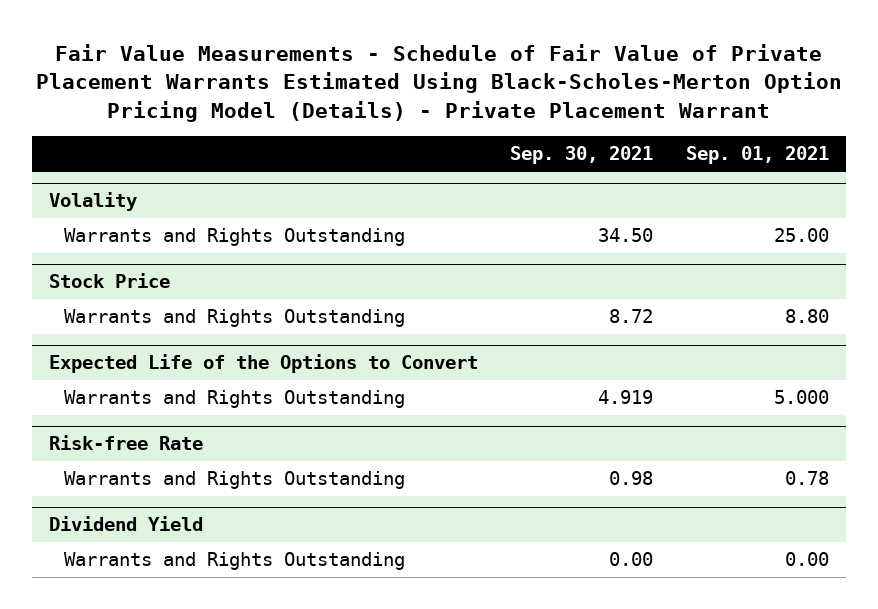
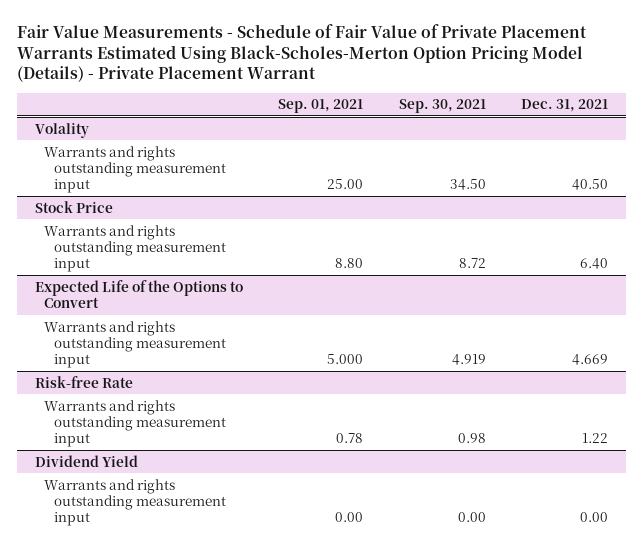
none -> [521,99,609,113] Dec. 31, 2021
[63,228,405,247] Warrants and Rights Outstanding -> [44,145,226,194] Warrants and rights outstanding measurement input
[63,309,405,328] Warrants and Rights Outstanding -> [44,224,226,273] Warrants and rights outstanding measurement input
[63,390,405,409] Warrants and Rights Outstanding -> [44,320,226,369] Warrants and rights outstanding measurement input
[63,471,405,490] Warrants and Rights Outstanding -> [44,399,226,448] Warrants and rights outstanding measurement input
[63,552,405,571] Warrants and Rights Outstanding -> [44,478,226,527] Warrants and rights outstanding measurement input

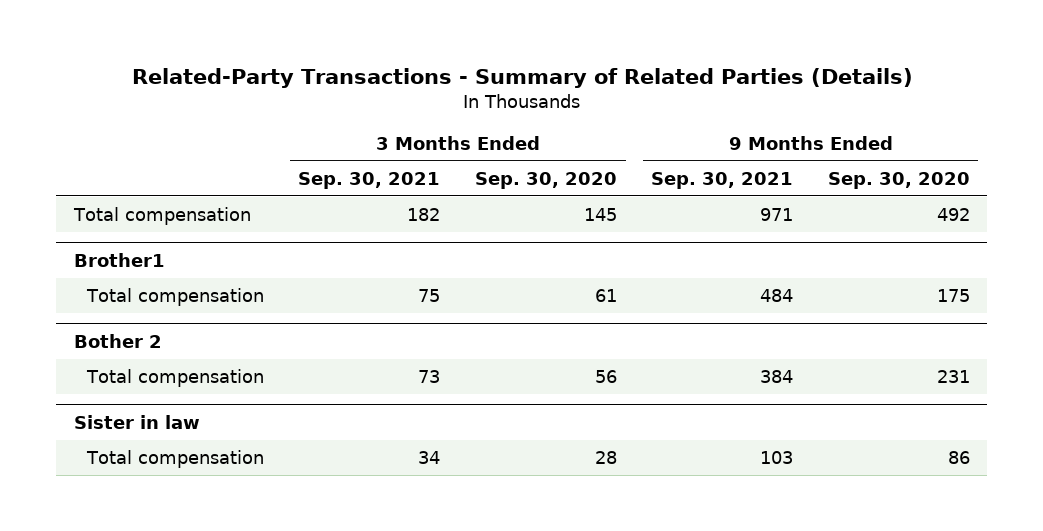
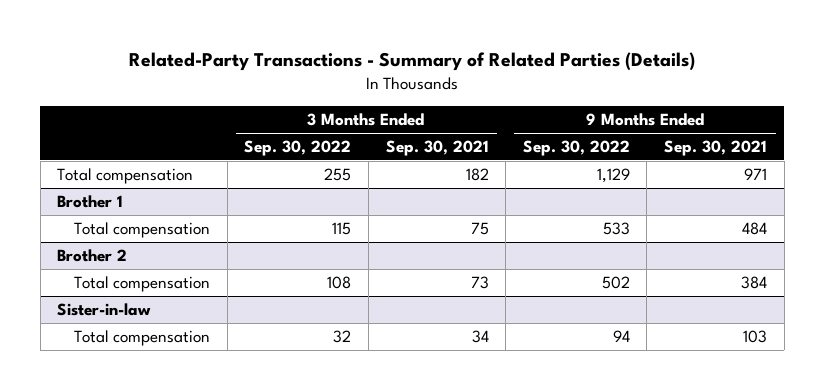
[474,171,617,189] Sep. 30, 2020 -> none
[827,171,970,189] Sep. 30, 2020 -> none
none -> [244,140,352,157] Sep. 30, 2022
none -> [522,140,630,157] Sep. 30, 2022
[73,252,165,267] Brother1 -> [57,194,124,208] Brother 1
[73,333,162,348] Bother 2 -> [57,248,128,262] Brother 2
[73,414,200,429] Sister in law -> [57,302,152,316] Sister-in-law

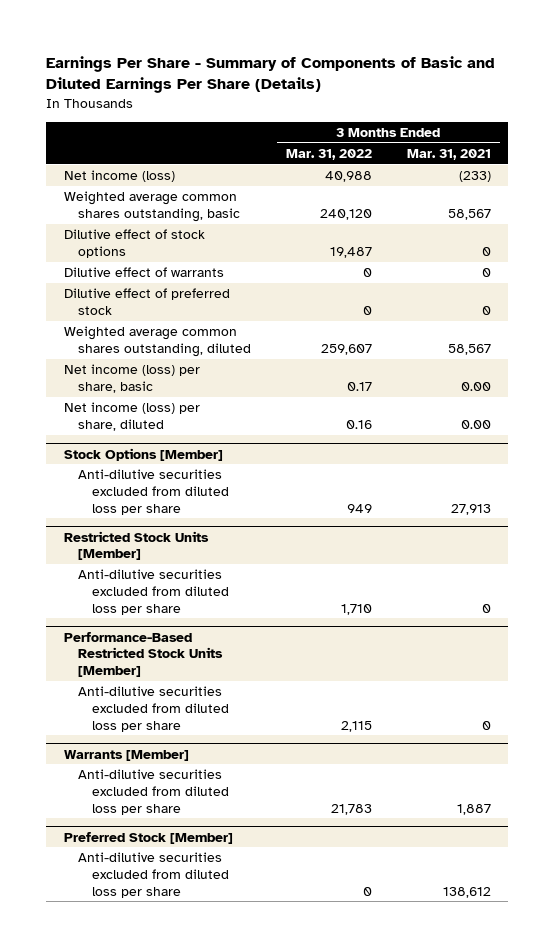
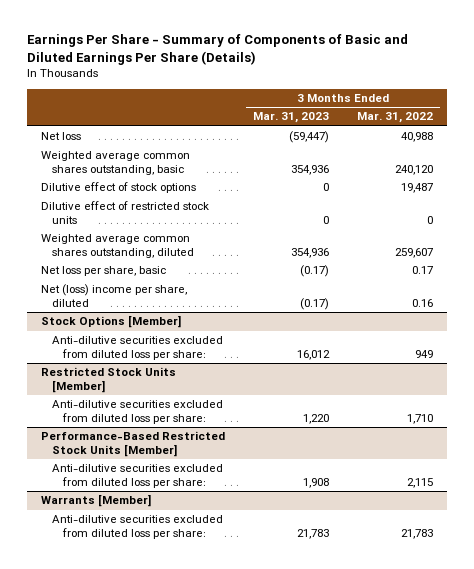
[406,149,491,161] Mar. 31, 2021 -> none
none -> [253,112,330,124] Mar. 31, 2023
[63,170,175,183] Net income (loss) -> [40,132,81,141] Net loss
[63,267,224,278] Dilutive effect of warrants -> none
[63,288,230,315] Dilutive effect of preferred stock -> [40,201,209,225] Dilutive effect of restricted stock units
[63,364,200,393] Net income (loss) per share, basic -> [40,266,166,277] Net loss per share, basic
[63,402,200,431] Net income (loss) per share, diluted -> [40,284,187,308] Net (loss) income per share, diluted
[78,469,230,515] Anti-dilutive securities excluded from diluted loss per share -> [51,336,223,361] Anti-dilutive securities excluded from diluted loss per share:
[78,569,230,615] Anti-dilutive securities excluded from diluted loss per share -> [51,400,223,425] Anti-dilutive securities excluded from diluted loss per share:
[78,686,230,732] Anti-dilutive securities excluded from diluted loss per share -> [51,464,223,489] Anti-dilutive securities excluded from diluted loss per share:
[63,831,233,844] Preferred Stock [Member] -> none
[78,852,230,898] Anti-dilutive securities excluded from diluted loss per share -> none
[78,769,230,815] Anti-dilutive securities excluded from diluted loss per share -> [51,515,223,540] Anti-dilutive securities excluded from diluted loss per share:

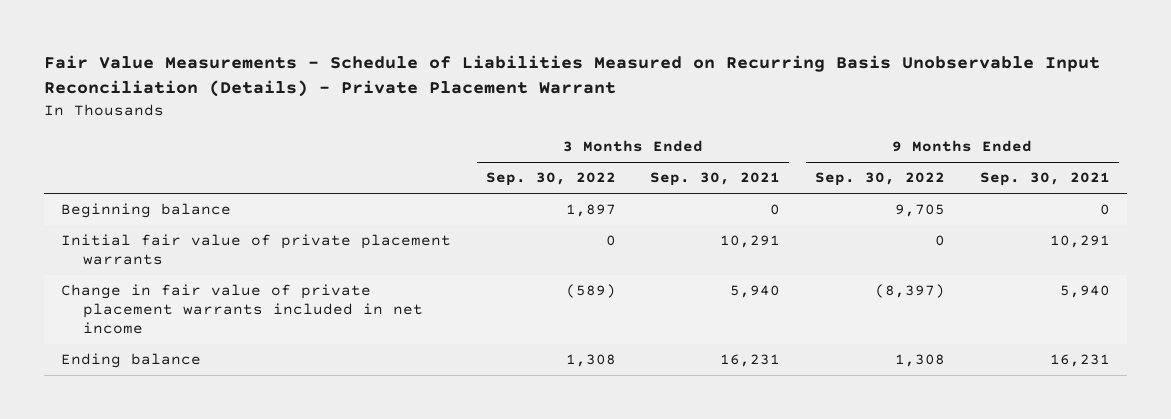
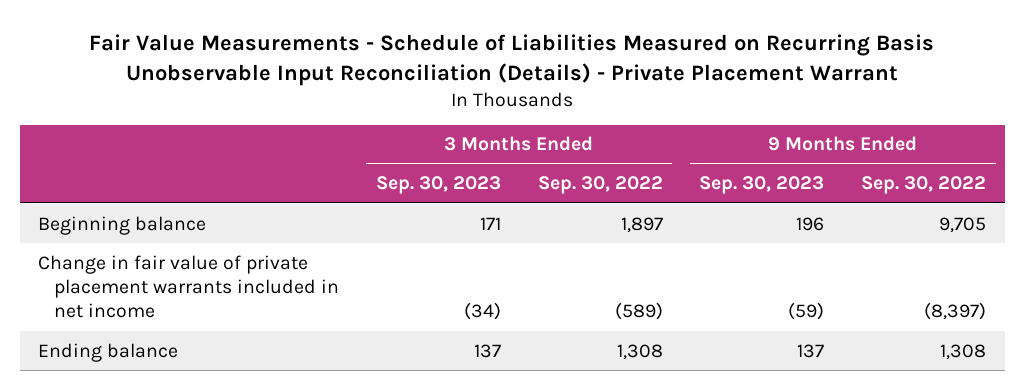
[650,172,781,187] Sep. 30, 2021 -> none
[979,172,1110,187] Sep. 30, 2021 -> none
none -> [375,176,501,195] Sep. 30, 2023
none -> [699,176,825,195] Sep. 30, 2023
[60,234,451,266] Initial fair value of private placement warrants -> none

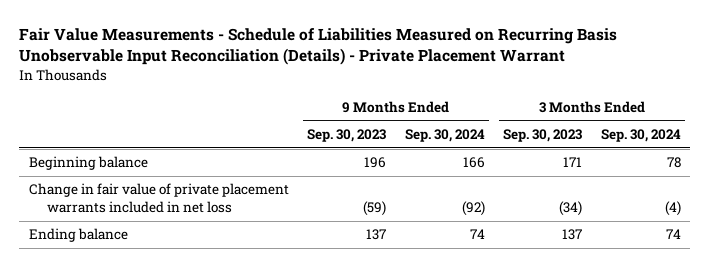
[537,176,663,195] Sep. 30, 2022 -> none
[861,176,987,195] Sep. 30, 2022 -> none
none -> [404,128,485,142] Sep. 30, 2024
none -> [600,128,681,142] Sep. 30, 2024
[38,254,339,319] Change in fair value of private placement warrants included in net income -> [28,183,289,213] Change in fair value of private placement warrants included in net loss

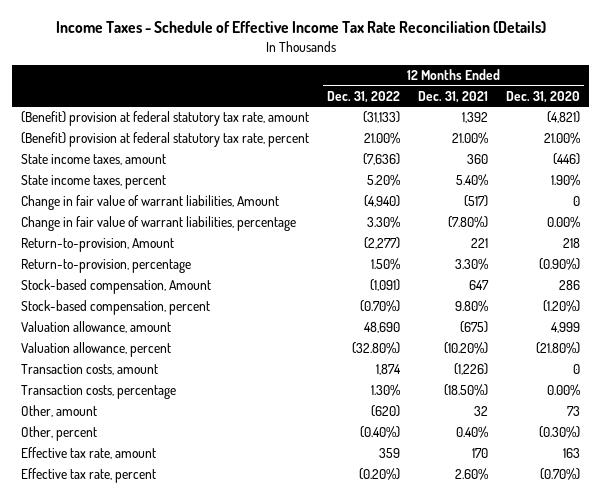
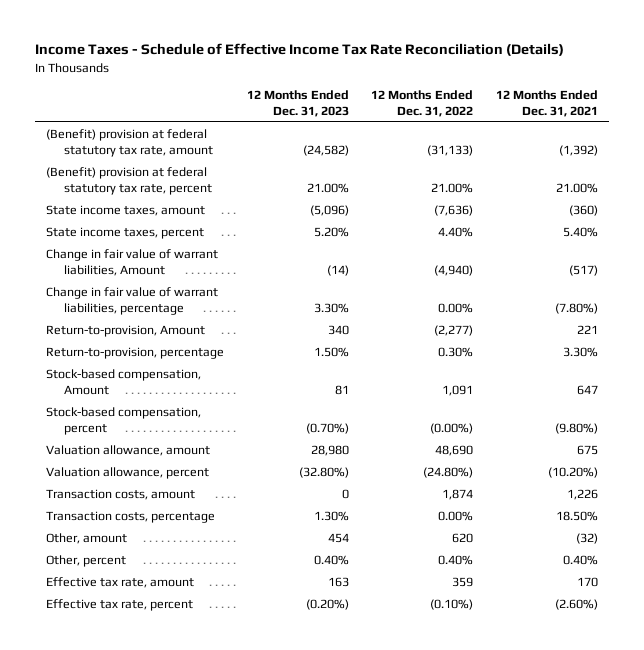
[506,91,581,104] Dec. 31, 2020 -> none
none -> [246,90,349,117] 12 Months Ended Dec. 31, 2023
[462,112,489,124] 1,392 -> [559,144,599,156] (1,392)
[467,154,489,165] 360 -> [569,205,599,217] (360)
[367,174,401,187] 5.20% -> [438,227,474,238] 4.40%
[367,216,401,229] 3.30% -> [438,302,474,313] 0.00%
[371,258,401,271] 1.50% -> [438,347,474,358] 0.30%
[370,279,401,292] (1,091) -> [442,384,474,396] 1,091
[360,300,401,313] (0.70%) -> [430,422,474,434] (0.00%)
[455,300,489,313] 9.80% -> [555,422,599,434] (9.80%)
[460,321,489,334] (675) -> [577,445,599,456] 675
[352,342,401,355] (32.80%) -> [423,467,474,479] (24.80%)
[454,363,489,376] (1,226) -> [567,489,599,501] 1,226
[371,384,401,397] 1.30% -> [438,511,474,522] 0.00%
[444,384,489,397] (18.50%) -> [556,511,599,522] 18.50%
[371,405,401,418] (620) -> [452,533,474,544] 620
[474,406,489,417] 32 -> [576,533,599,545] (32)
[360,426,401,439] (0.40%) -> [438,555,474,566] 0.40%
[359,468,401,481] (0.20%) -> [430,599,474,611] (0.10%)
[455,468,489,481] 2.60% -> [555,599,599,611] (2.60%)

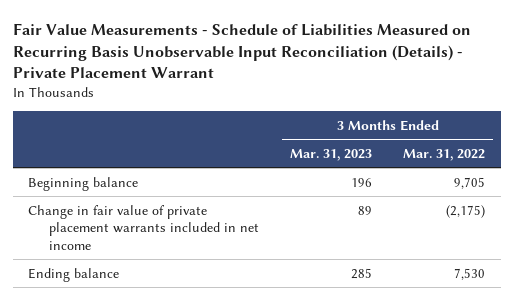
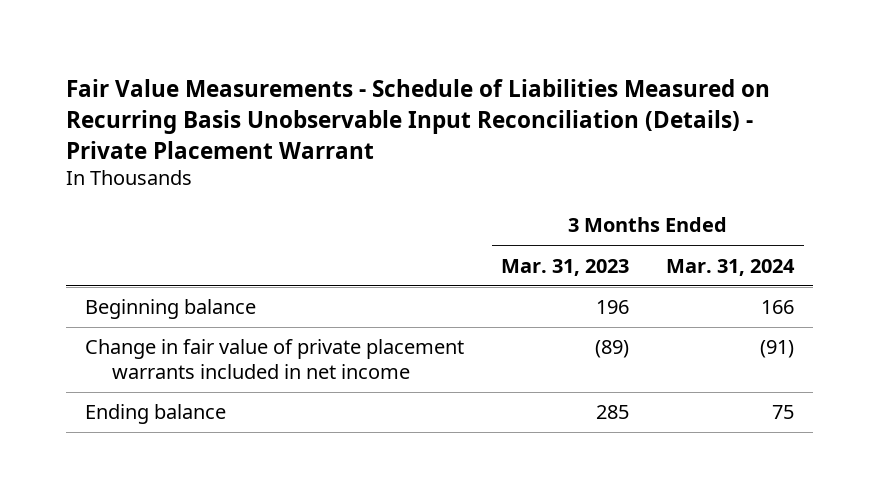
[403,149,486,162] Mar. 31, 2022 -> none
none -> [666,258,796,276] Mar. 31, 2024
[358,205,373,215] 89 -> [595,340,630,359] (89)

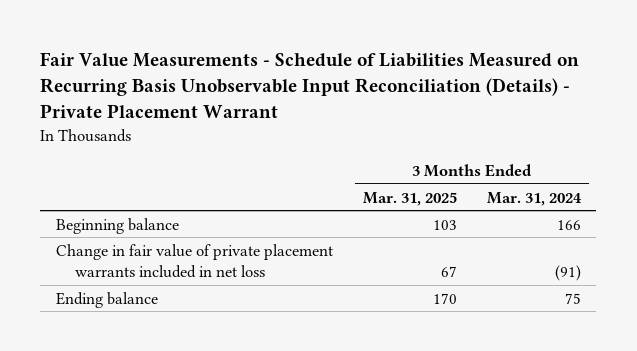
[501,258,630,276] Mar. 31, 2023 -> none
none -> [362,191,457,206] Mar. 31, 2025
[85,339,465,379] Change in fair value of private placement warrants included in net income -> [55,243,333,279] Change in fair value of private placement warrants included in net loss

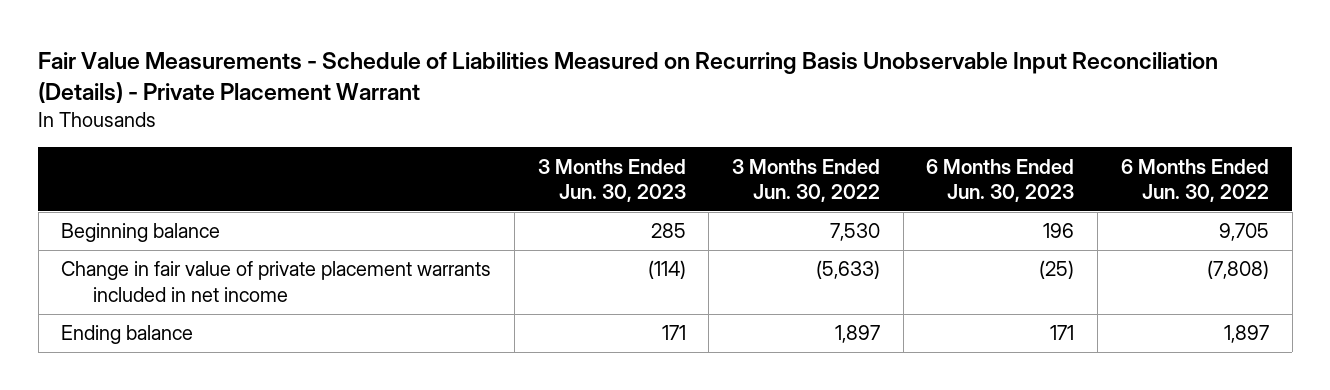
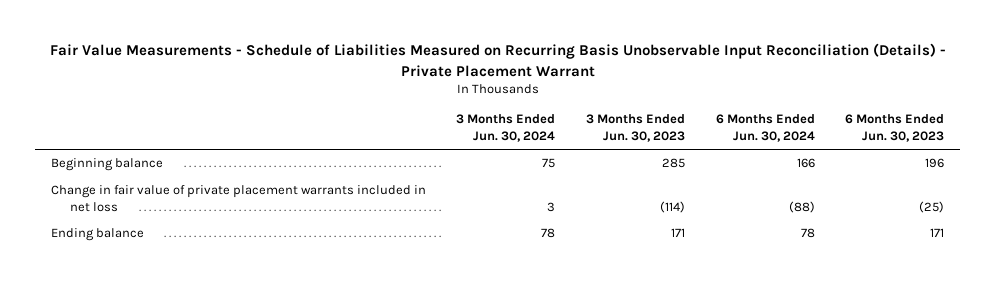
[732,158,881,202] 3 Months Ended Jun. 30, 2022 -> none
[1120,158,1269,202] 6 Months Ended Jun. 30, 2022 -> none
none -> [456,114,556,143] 3 Months Ended Jun. 30, 2024
none -> [715,114,815,143] 6 Months Ended Jun. 30, 2024
[61,261,492,302] Change in fair value of private placement warrants included in net income -> [50,185,426,213] Change in fair value of private placement warrants included in net loss

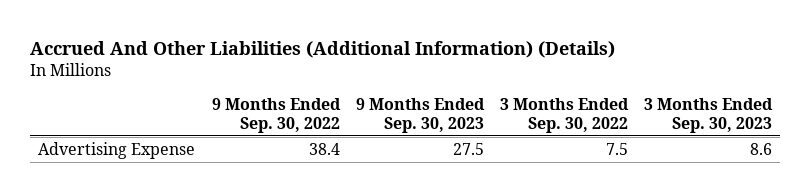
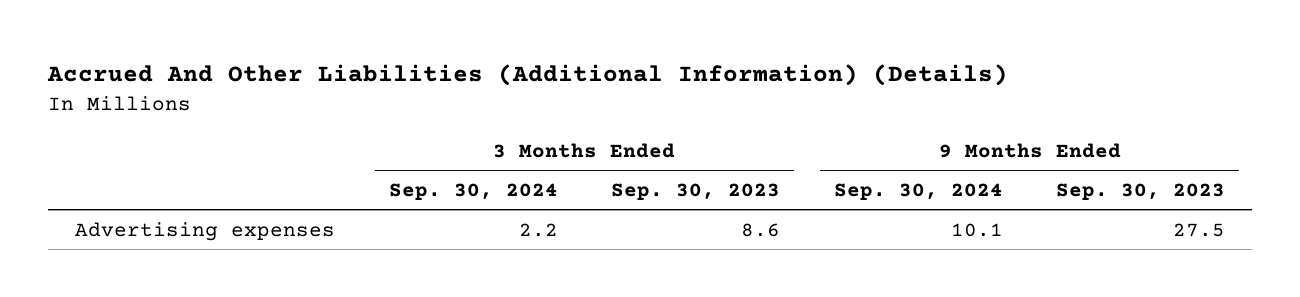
[211,97,341,133] 9 Months Ended Sep. 30, 2022 -> none
[499,97,629,133] 3 Months Ended Sep. 30, 2022 -> none
none -> [388,182,558,200] Sep. 30, 2024
none -> [833,182,1003,200] Sep. 30, 2024
[38,142,196,160] Advertising Expense -> [74,221,335,241] Advertising expenses

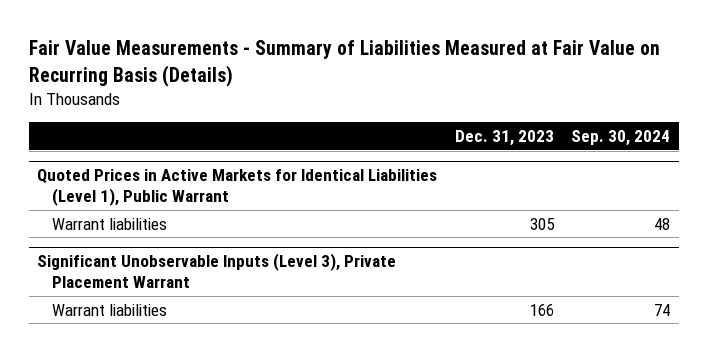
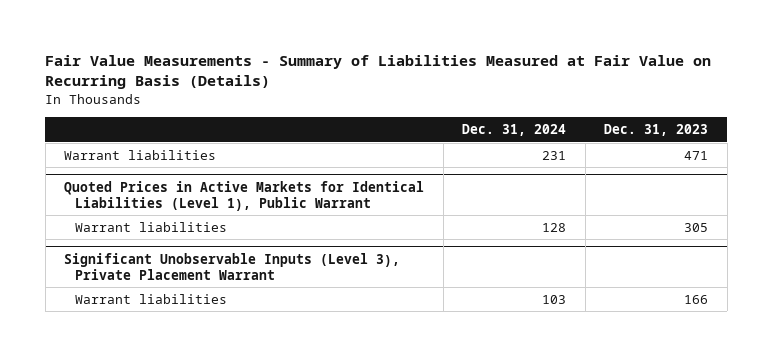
[571,130,671,147] Sep. 30, 2024 -> none
none -> [462,124,567,137] Dec. 31, 2024
none -> [64,149,217,160] Warrant liabilities

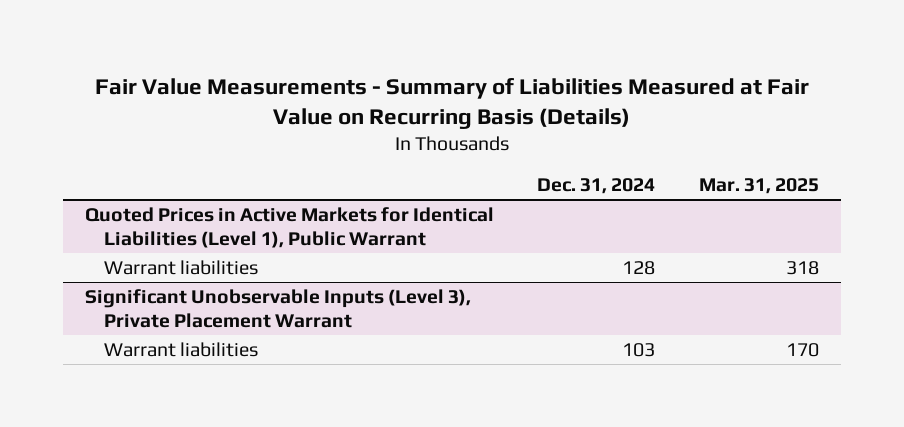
[604,124,709,137] Dec. 31, 2023 -> none
none -> [698,178,819,195] Mar. 31, 2025
[64,149,217,160] Warrant liabilities -> none

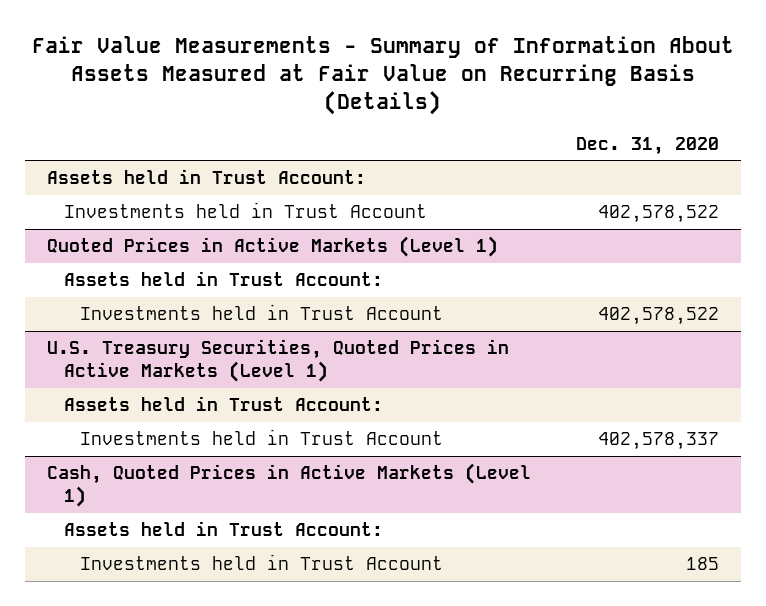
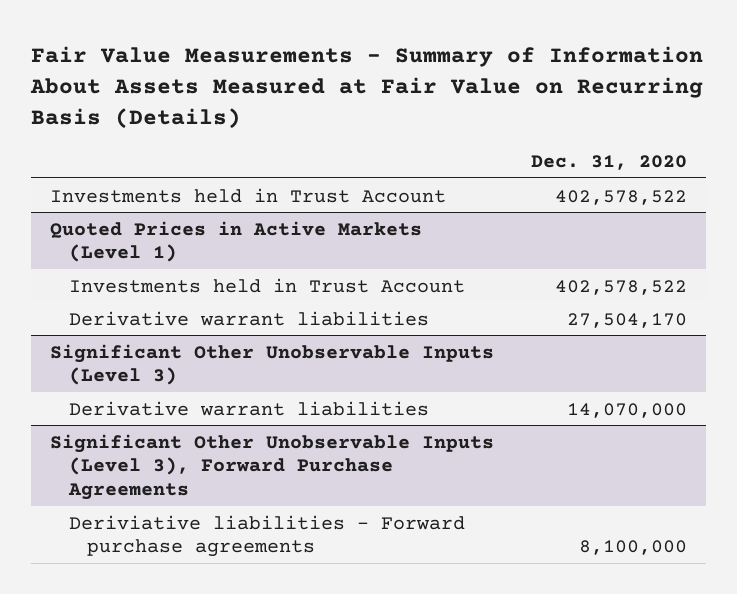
[47,169,367,185] Assets held in Trust Account: -> none
[63,271,383,287] Assets held in Trust Account: -> none
[47,339,510,383] U.S. Treasury Securities, Quoted Prices in Active Markets (Level 1) -> none
[63,396,383,412] Assets held in Trust Account: -> none
[79,429,443,446] Investments held in Trust Account -> none
[47,463,532,508] Cash, Quoted Prices in Active Markets (Level 1) -> none
[63,521,383,537] Assets held in Trust Account: -> none
[79,554,443,571] Investments held in Trust Account -> none
none -> [68,310,429,326] Derivative warrant liabilities
none -> [49,343,494,386] Significant Other Unobservable Inputs (Level 3)
none -> [68,400,429,416] Derivative warrant liabilities
none -> [49,433,494,500] Significant Other Unobservable Inputs (Level 3), Forward Purchase Agreements
none -> [68,514,465,558] Deriviative liabilities - Forward purchase agreements

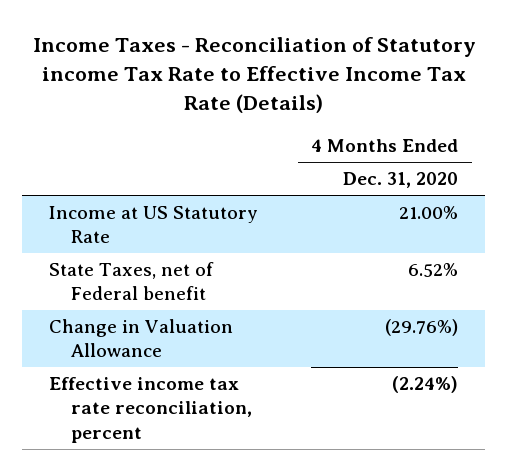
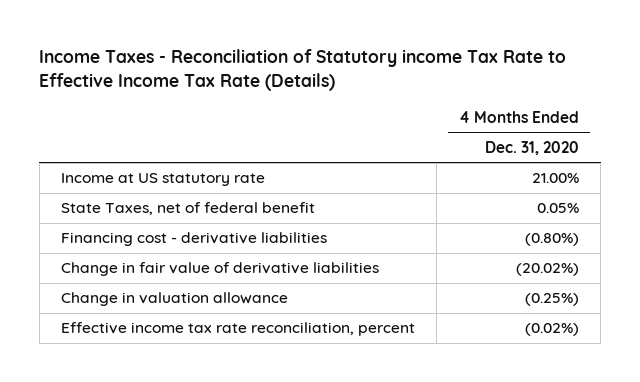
[49,206,259,244] Income at US Statutory Rate -> [60,173,265,187] Income at US statutory rate
[49,262,215,301] State Taxes, net of Federal benefit -> [60,202,315,216] State Taxes, net of federal benefit
[408,263,459,278] 6.52% -> [536,203,579,214] 0.05%
none -> [60,232,327,247] Financing cost - derivative liabilities
none -> [60,262,379,277] Change in fair value of derivative liabilities
[49,319,234,358] Change in Valuation Allowance -> [60,292,288,307] Change in valuation allowance
[385,319,459,337] (29.76%) -> [524,293,579,307] (0.25%)
[392,376,459,394] (2.24%) -> [524,323,579,337] (0.02%)

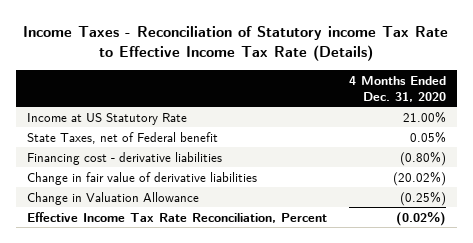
[60,173,265,187] Income at US statutory rate -> [27,112,188,125] Income at US Statutory Rate
[60,202,315,216] State Taxes, net of federal benefit -> [27,131,219,144] State Taxes, net of Federal benefit
[60,292,288,307] Change in valuation allowance -> [27,191,200,205] Change in Valuation Allowance
[60,322,415,337] Effective income tax rate reconciliation, percent -> [27,211,328,223] Effective Income Tax Rate Reconciliation, Percent

